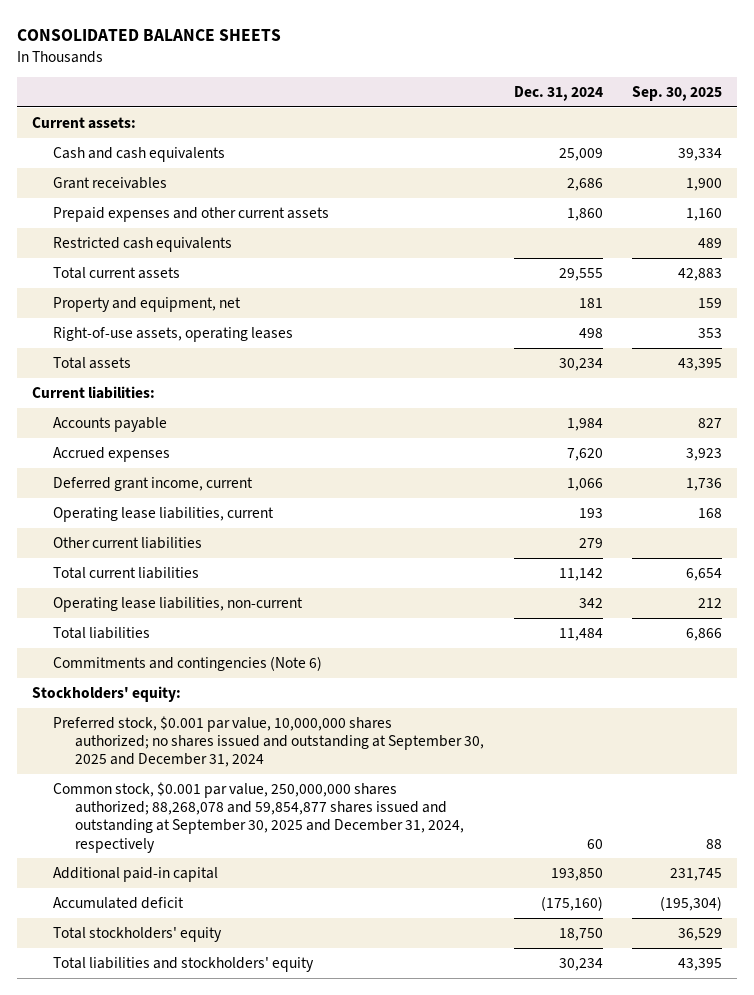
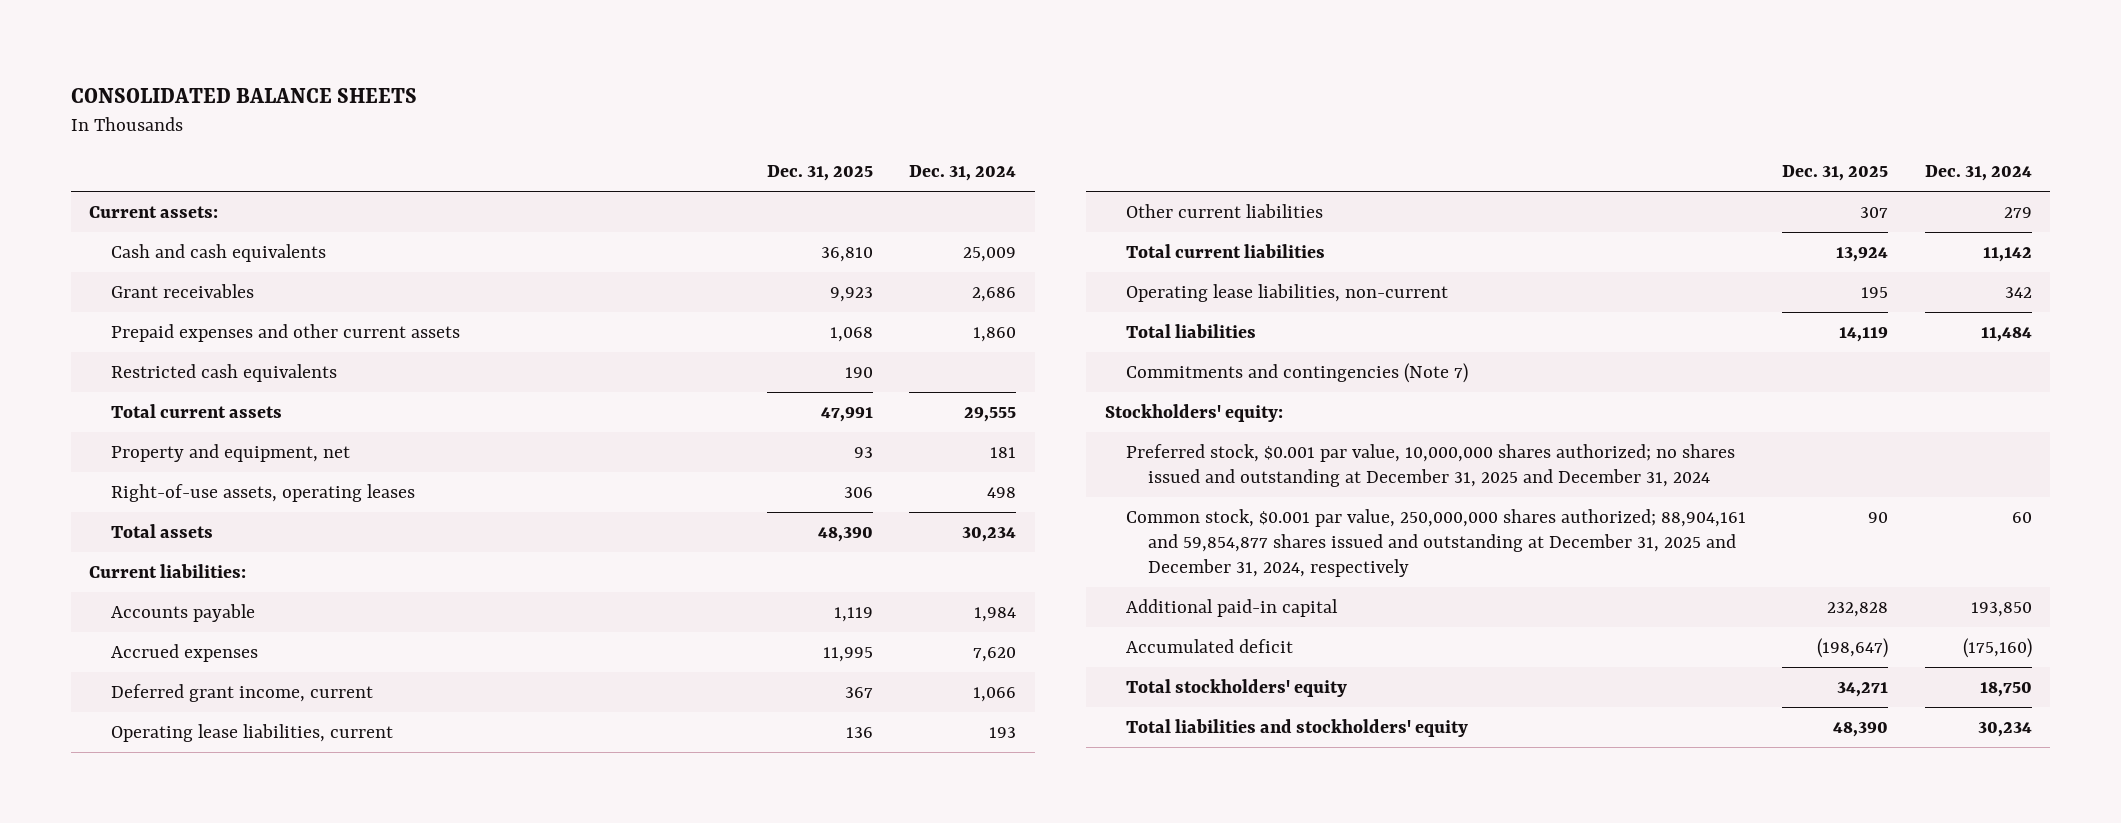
[632,86,723,102] Sep. 30, 2025 -> none
none -> [767,165,874,182] Dec. 31, 2025
[53,655,323,671] Commitments and contingencies (Note 6) -> [1126,362,1469,383] Commitments and contingencies (Note 7)
[53,715,485,768] Preferred stock, $0.001 par value, 10,000,000 shares authorized; no shares issued and outstanding at September 30, 2025 and December 31, 2024 -> [1126,443,1736,487] Preferred stock, $0.001 par value, 10,000,000 shares authorized; no shares issued and outstanding at December 31, 2025 and December 31, 2024
[53,781,465,853] Common stock, $0.001 par value, 250,000,000 shares authorized; 88,268,078 and 59,854,877 shares issued and outstanding at September 30, 2025 and December 31, 2024, respectively -> [1126,508,1747,578] Common stock, $0.001 par value, 250,000,000 shares authorized; 88,904,161 and 59,854,877 shares issued and outstanding at December 31, 2025 and December 31, 2024, respectively

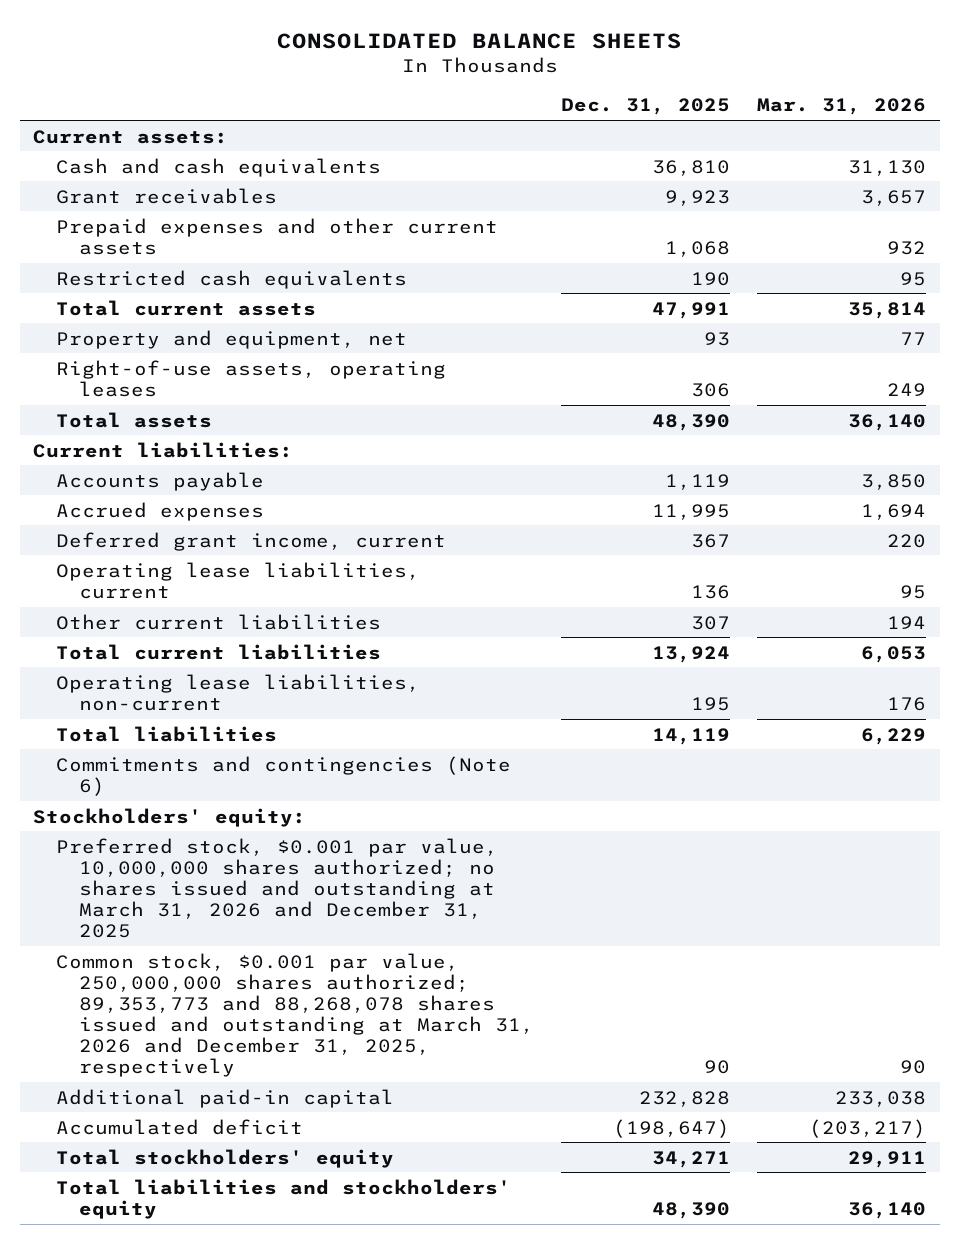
[909,165,1017,182] Dec. 31, 2024 -> none
none -> [757,98,927,116] Mar. 31, 2026
[1126,362,1469,383] Commitments and contingencies (Note 7) -> [56,755,512,796] Commitments and contingencies (Note 6)
[1126,443,1736,487] Preferred stock, $0.001 par value, 10,000,000 shares authorized; no shares issued and outstanding at December 31, 2025 and December 31, 2024 -> [56,837,499,939] Preferred stock, $0.001 par value, 10,000,000 shares authorized; no shares issued and outstanding at March 31, 2026 and December 31, 2025
[1126,508,1747,578] Common stock, $0.001 par value, 250,000,000 shares authorized; 88,904,161 and 59,854,877 shares issued and outstanding at December 31, 2025 and December 31, 2024, respectively -> [56,952,534,1078] Common stock, $0.001 par value, 250,000,000 shares authorized; 89,353,773 and 88,268,078 shares issued and outstanding at March 31, 2026 and December 31, 2025, respectively

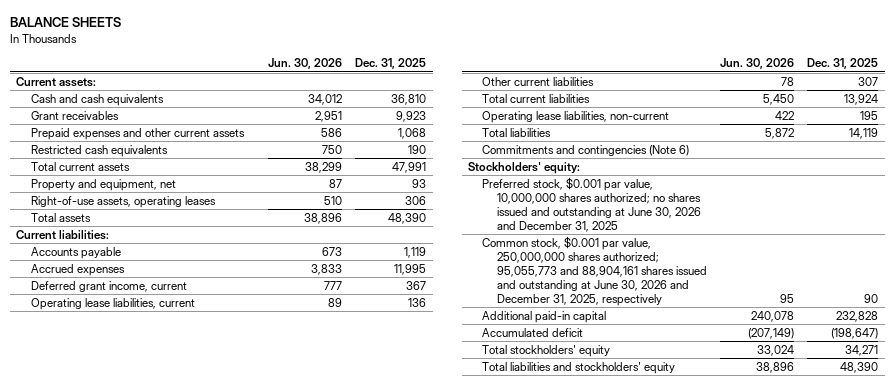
[276,32,682,49] CONSOLIDATED BALANCE SHEETS -> [9,17,121,28] BALANCE SHEETS
[757,98,927,116] Mar. 31, 2026 -> none
none -> [268,57,343,69] Jun. 30, 2026
[56,837,499,939] Preferred stock, $0.001 par value, 10,000,000 shares authorized; no shares issued and outstanding at March 31, 2026 and December 31, 2025 -> [482,176,701,232] Preferred stock, $0.001 par value, 10,000,000 shares authorized; no shares issued and outstanding at June 30, 2026 and December 31, 2025
[56,952,534,1078] Common stock, $0.001 par value, 250,000,000 shares authorized; 89,353,773 and 88,268,078 shares issued and outstanding at March 31, 2026 and December 31, 2025, respectively -> [482,235,707,306] Common stock, $0.001 par value, 250,000,000 shares authorized; 95,055,773 and 88,904,161 shares issued and outstanding at June 30, 2026 and December 31, 2025, respectively

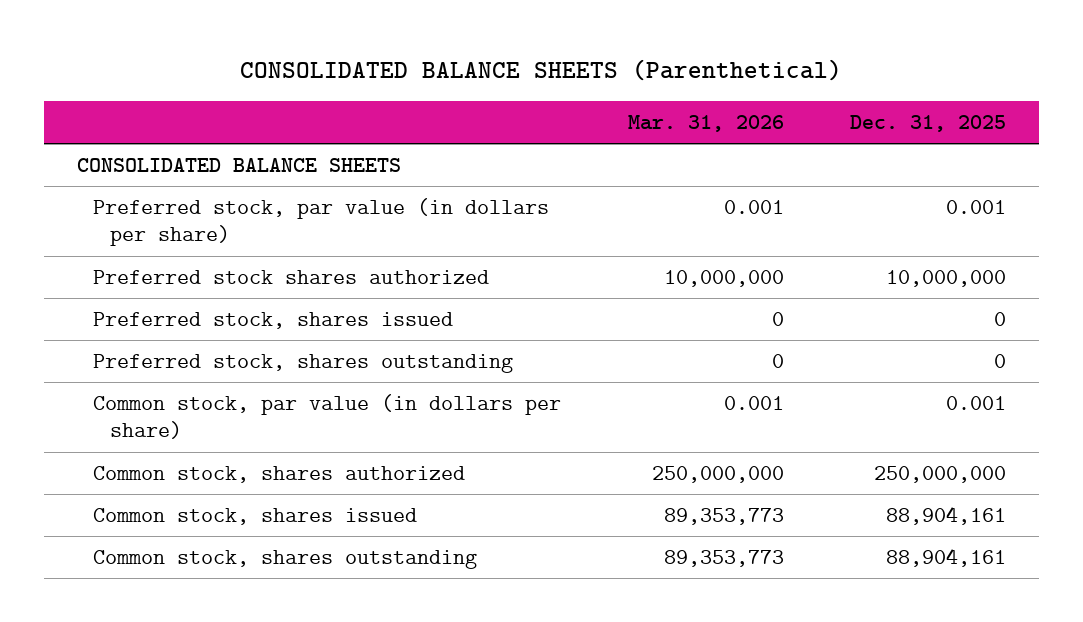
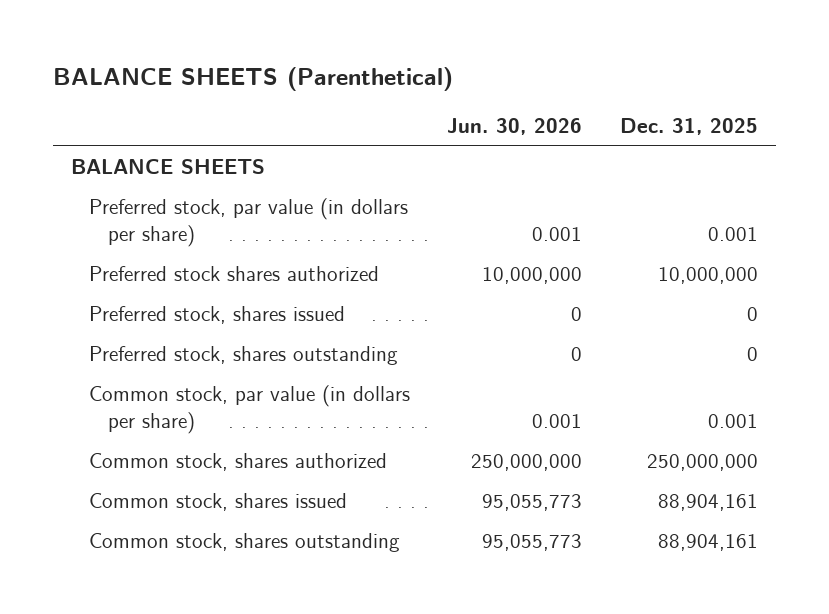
[240,59,843,82] CONSOLIDATED BALANCE SHEETS (Parenthetical) -> [52,66,453,91] BALANCE SHEETS (Parenthetical)
[627,114,784,132] Mar. 31, 2026 -> none
none -> [447,117,583,135] Jun. 30, 2026
[76,157,401,172] CONSOLIDATED BALANCE SHEETS -> [71,159,266,175] BALANCE SHEETS

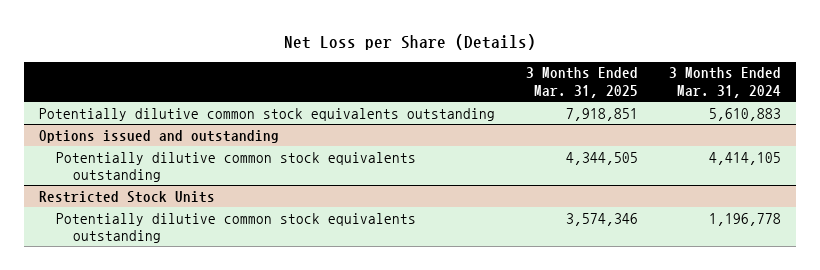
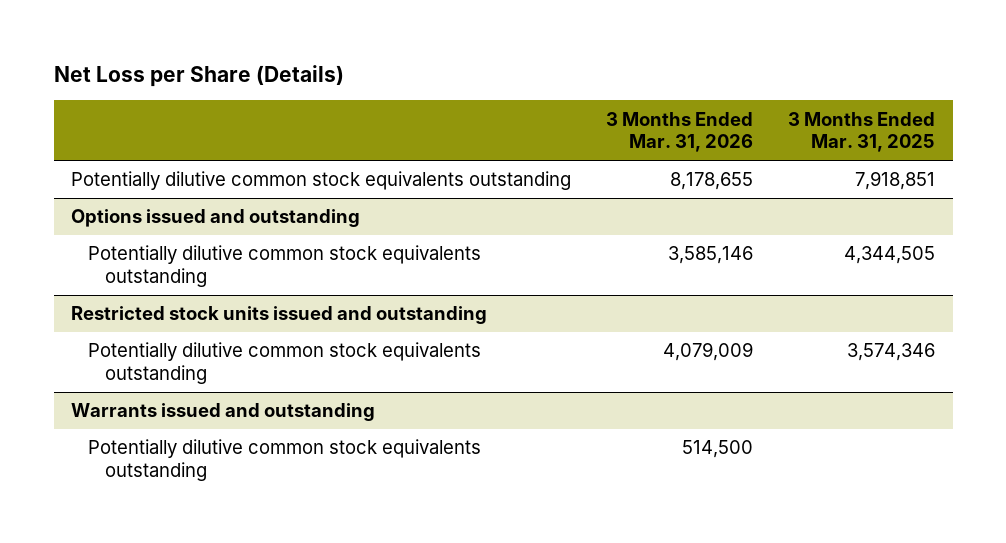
[669,67,782,98] 3 Months Ended Mar. 31, 2024 -> none
none -> [606,111,754,153] 3 Months Ended Mar. 31, 2026
[39,190,216,203] Restricted Stock Units -> [71,306,488,325] Restricted stock units issued and outstanding
none -> [71,403,376,422] Warrants issued and outstanding
none -> [88,439,482,481] Potentially dilutive common stock equivalents outstanding

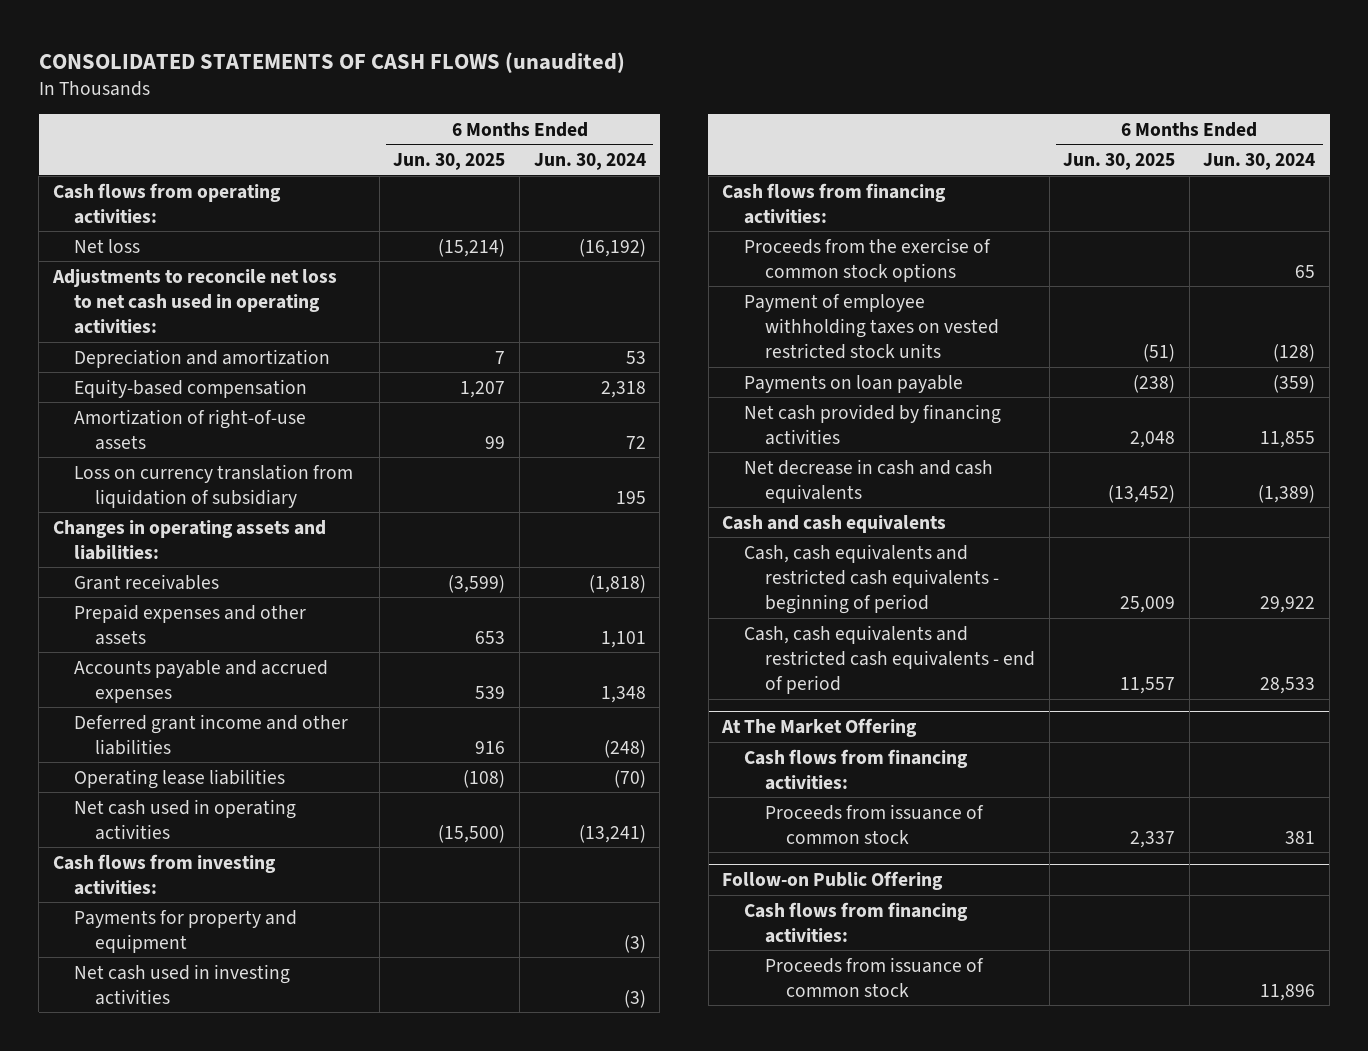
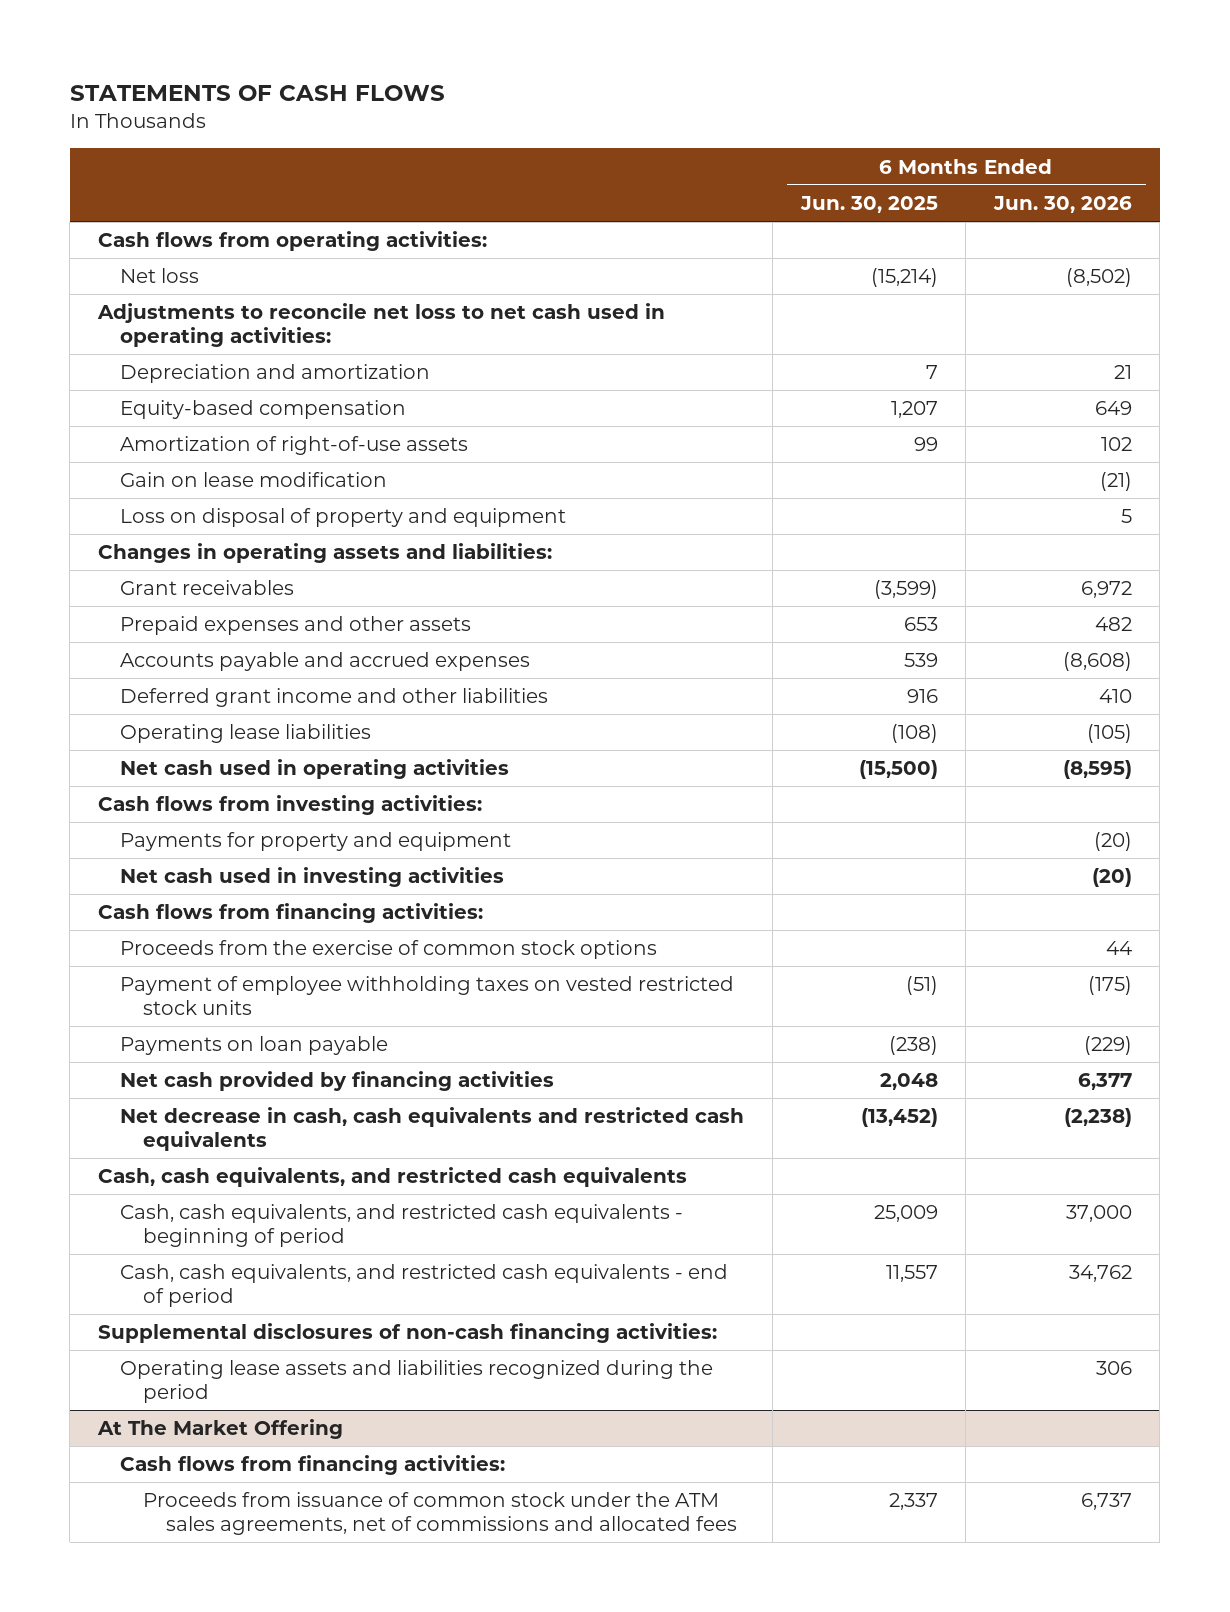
[38,51,625,73] CONSOLIDATED STATEMENTS OF CASH FLOWS (unaudited) -> [69,84,445,101] STATEMENTS OF CASH FLOWS
[533,153,646,171] Jun. 30, 2024 -> none
none -> [992,195,1132,213] Jun. 30, 2026
[73,463,353,508] Loss on currency translation from liquidation of subsidiary -> none
none -> [120,472,388,488] Gain on lease modification
none -> [120,508,567,528] Loss on disposal of property and equipment
[743,458,993,503] Net decrease in cash and cash equivalents -> [120,1107,745,1152] Net decrease in cash, cash equivalents and restricted cash equivalents
[722,514,947,533] Cash and cash equivalents -> [97,1167,687,1188] Cash, cash equivalents, and restricted cash equivalents
[743,543,999,614] Cash, cash equivalents and restricted cash equivalents - beginning of period -> [120,1204,684,1248] Cash, cash equivalents, and restricted cash equivalents - beginning of period
[743,624,1035,694] Cash, cash equivalents and restricted cash equivalents - end of period -> [120,1264,729,1308] Cash, cash equivalents, and restricted cash equivalents - end of period
none -> [97,1323,717,1344] Supplemental disclosures of non-cash financing activities:
none -> [120,1360,714,1404] Operating lease assets and liabilities recognized during the period
[722,871,944,891] Follow-on Public Offering -> none
[743,901,968,943] Cash flows from financing activities: -> none
[764,956,984,997] Proceeds from issuance of common stock -> none
[764,803,984,844] Proceeds from issuance of common stock -> [143,1492,737,1536] Proceeds from issuance of common stock under the ATM sales agreements, net of commissions and allocated fees

